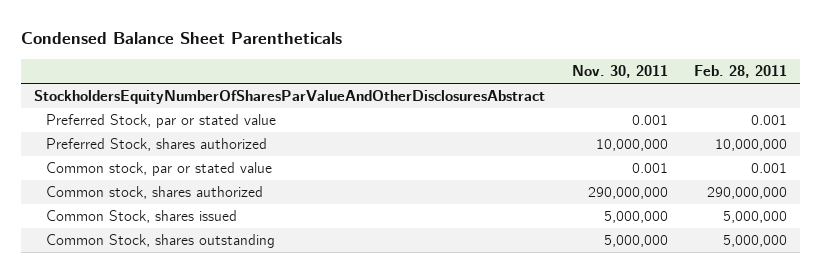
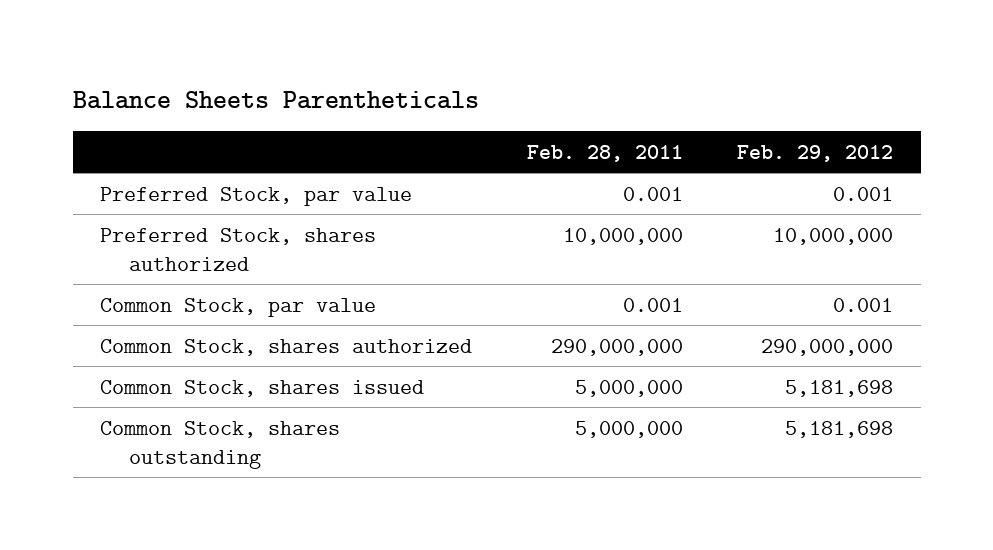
[21,32,343,45] Condensed Balance Sheet Parentheticals -> [72,91,479,110] Balance Sheets Parentheticals
[571,65,668,79] Nov. 30, 2011 -> none
none -> [737,144,894,162] Feb. 29, 2012
[34,90,546,105] StockholdersEquityNumberOfSharesParValueAndOtherDisclosuresAbstract -> none
[46,114,277,129] Preferred Stock, par or stated value -> [100,186,413,206] Preferred Stock, par value
[46,162,273,177] Common stock, par or stated value -> [100,297,377,317] Common Stock, par value
[46,186,264,200] Common stock, shares authorized -> [100,338,473,356] Common Stock, shares authorized

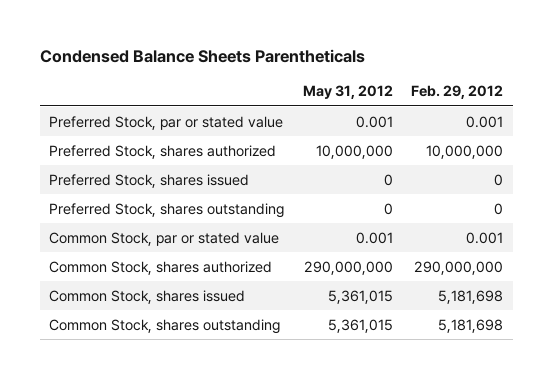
[72,91,479,110] Balance Sheets Parentheticals -> [40,49,366,64] Condensed Balance Sheets Parentheticals
[526,144,683,162] Feb. 28, 2011 -> none
none -> [302,85,393,100] May 31, 2012
[100,186,413,206] Preferred Stock, par value -> [49,115,284,130] Preferred Stock, par or stated value
none -> [49,173,250,188] Preferred Stock, shares issued
none -> [49,202,285,218] Preferred Stock, shares outstanding
[100,297,377,317] Common Stock, par value -> [49,231,280,246] Common Stock, par or stated value

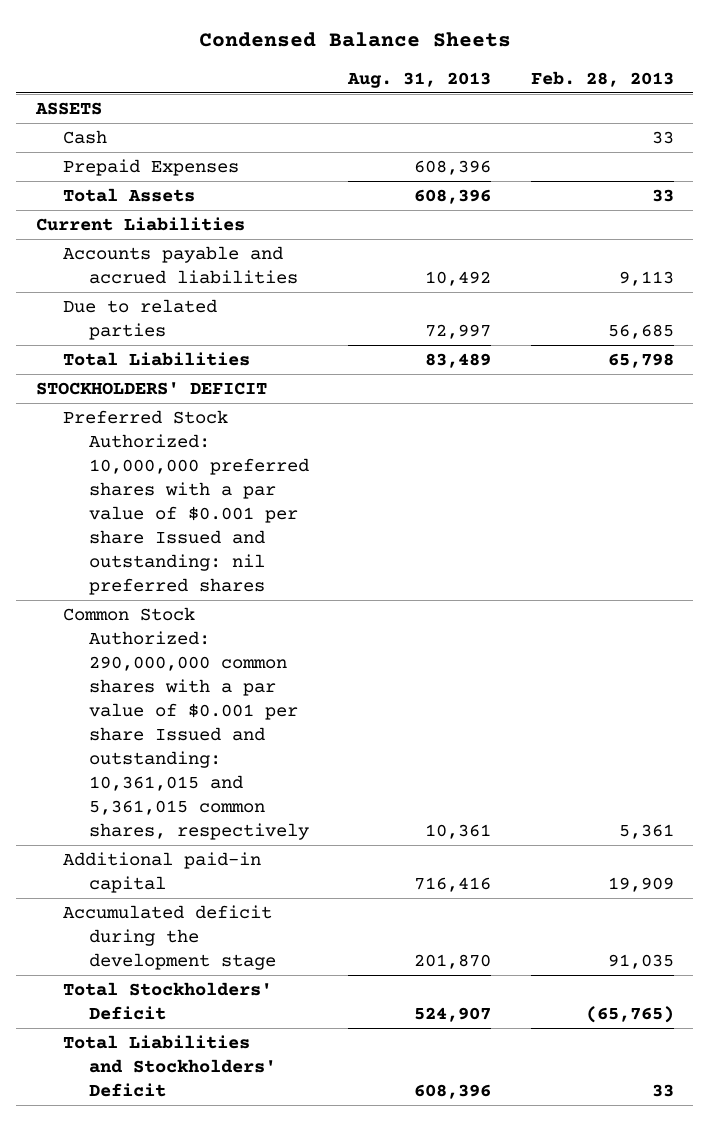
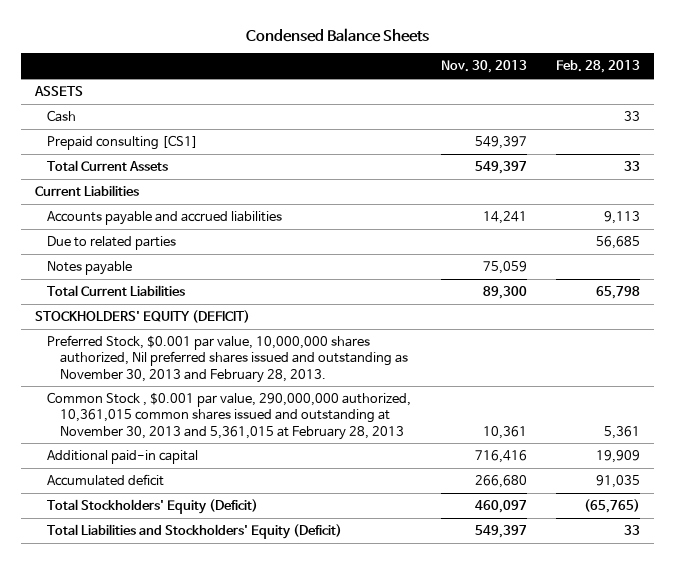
[347,72,492,89] Aug. 31, 2013 -> none
none -> [440,60,527,74] Nov. 30, 2013
[62,158,239,176] Prepaid Expenses -> [47,135,199,151] Prepaid consulting [CS1]
[62,187,195,202] Total Assets -> [47,160,169,172] Total Current Assets
none -> [47,261,133,276] Notes payable
[62,351,250,366] Total Liabilities -> [47,285,186,297] Total Current Liabilities
[36,381,268,395] STOCKHOLDERS' DEFICIT -> [35,310,251,324] STOCKHOLDERS' EQUITY (DEFICIT)
[62,409,310,595] Preferred Stock Authorized: 10,000,000 preferred shares with a par value of $0.001 per share Issued and outstanding: nil preferred shares -> [47,335,408,383] Preferred Stock, $0.001 par value, 10,000,000 shares authorized, Nil preferred shares issued and outstanding as November 30, 2013 and February 28, 2013.
[62,606,310,840] Common Stock Authorized: 290,000,000 common shares with a par value of $0.001 per share Issued and outstanding: 10,361,015 and 5,361,015 common shares, respectively -> [47,392,412,440] Common Stock , $0.001 par value, 290,000,000 authorized, 10,361,015 common shares issued and outstanding at November 30, 2013 and 5,361,015 at February 28, 2013
[62,904,277,970] Accumulated deficit during the development stage -> [47,474,165,487] Accumulated deficit
[62,981,272,1020] Total Stockholders' Deficit -> [47,499,259,515] Total Stockholders' Equity (Deficit)
[62,1034,277,1097] Total Liabilities and Stockholders' Deficit -> [47,524,343,540] Total Liabilities and Stockholders' Equity (Deficit)

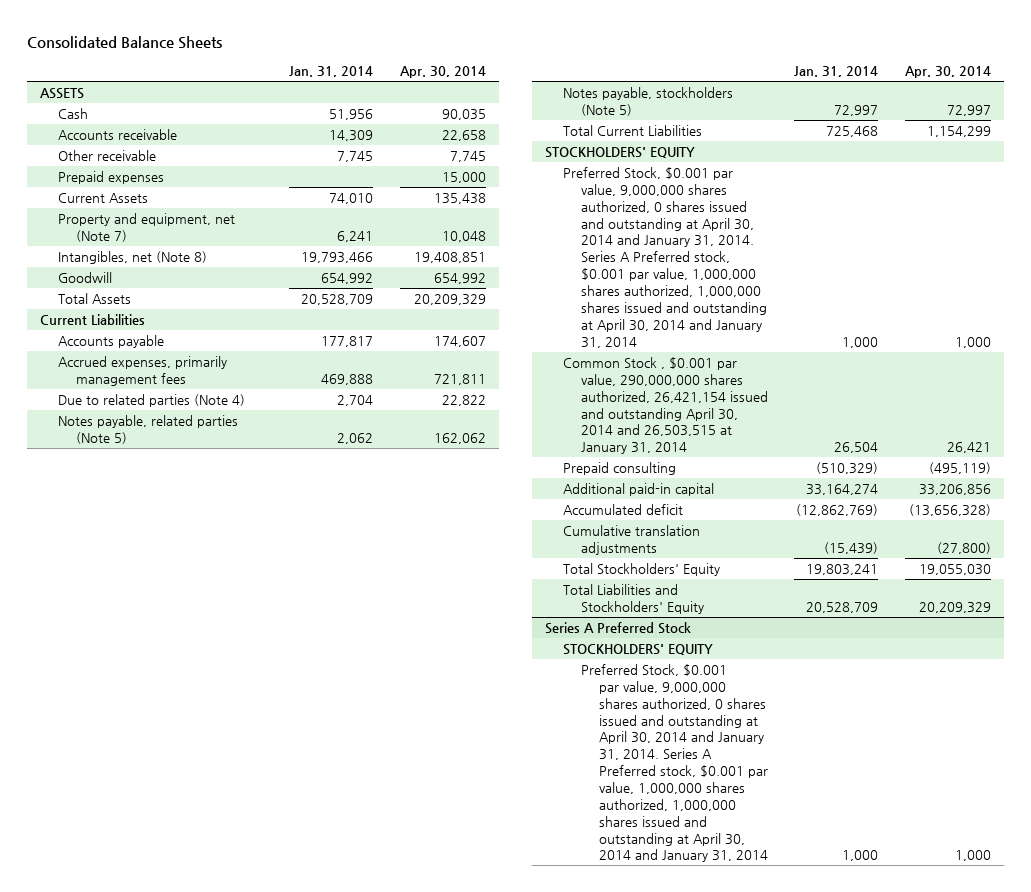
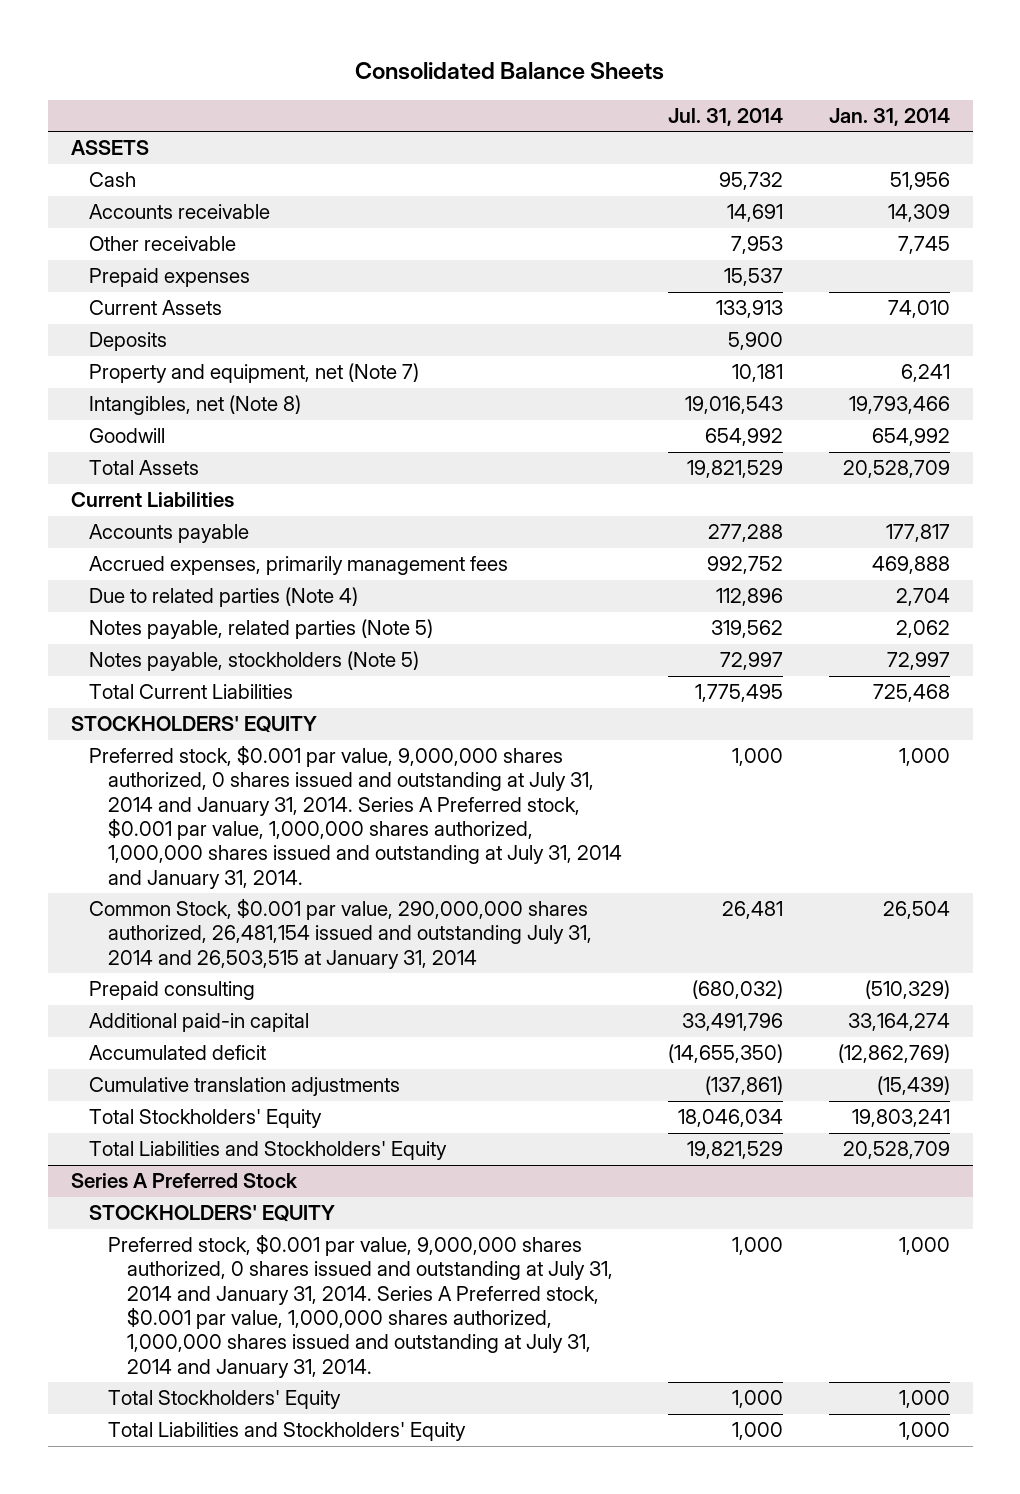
[399,66,486,79] Apr. 30, 2014 -> none
none -> [667,107,783,126] Jul. 31, 2014
none -> [89,332,168,352] Deposits
[563,167,767,348] Preferred Stock, $0.001 par value, 9,000,000 shares authorized, 0 shares issued and outstanding at April 30, 2014 and January 31, 2014. Series A Preferred stock, $0.001 par value, 1,000,000 shares authorized, 1,000,000 shares issued and outstanding at April 30, 2014 and January 31, 2014 -> [89,745,623,889] Preferred stock, $0.001 par value, 9,000,000 shares authorized, 0 shares issued and outstanding at July 31, 2014 and January 31, 2014. Series A Preferred stock, $0.001 par value, 1,000,000 shares authorized, 1,000,000 shares issued and outstanding at July 31, 2014 and January 31, 2014.
[563,357,768,455] Common Stock , $0.001 par value, 290,000,000 shares authorized, 26,421,154 issued and outstanding April 30, 2014 and 26,503,515 at January 31, 2014 -> [89,898,593,969] Common Stock, $0.001 par value, 290,000,000 shares authorized, 26,481,154 issued and outstanding July 31, 2014 and 26,503,515 at January 31, 2014
[580,664,768,863] Preferred Stock, $0.001 par value, 9,000,000 shares authorized, 0 shares issued and outstanding at April 30, 2014 and January 31, 2014. Series A Preferred stock, $0.001 par value, 1,000,000 shares authorized, 1,000,000 shares issued and outstanding at April 30, 2014 and January 31, 2014 -> [108,1234,613,1378] Preferred stock, $0.001 par value, 9,000,000 shares authorized, 0 shares issued and outstanding at July 31, 2014 and January 31, 2014. Series A Preferred stock, $0.001 par value, 1,000,000 shares authorized, 1,000,000 shares issued and outstanding at July 31, 2014 and January 31, 2014.
none -> [108,1390,342,1410] Total Stockholders' Equity
none -> [108,1422,467,1442] Total Liabilities and Stockholders' Equity

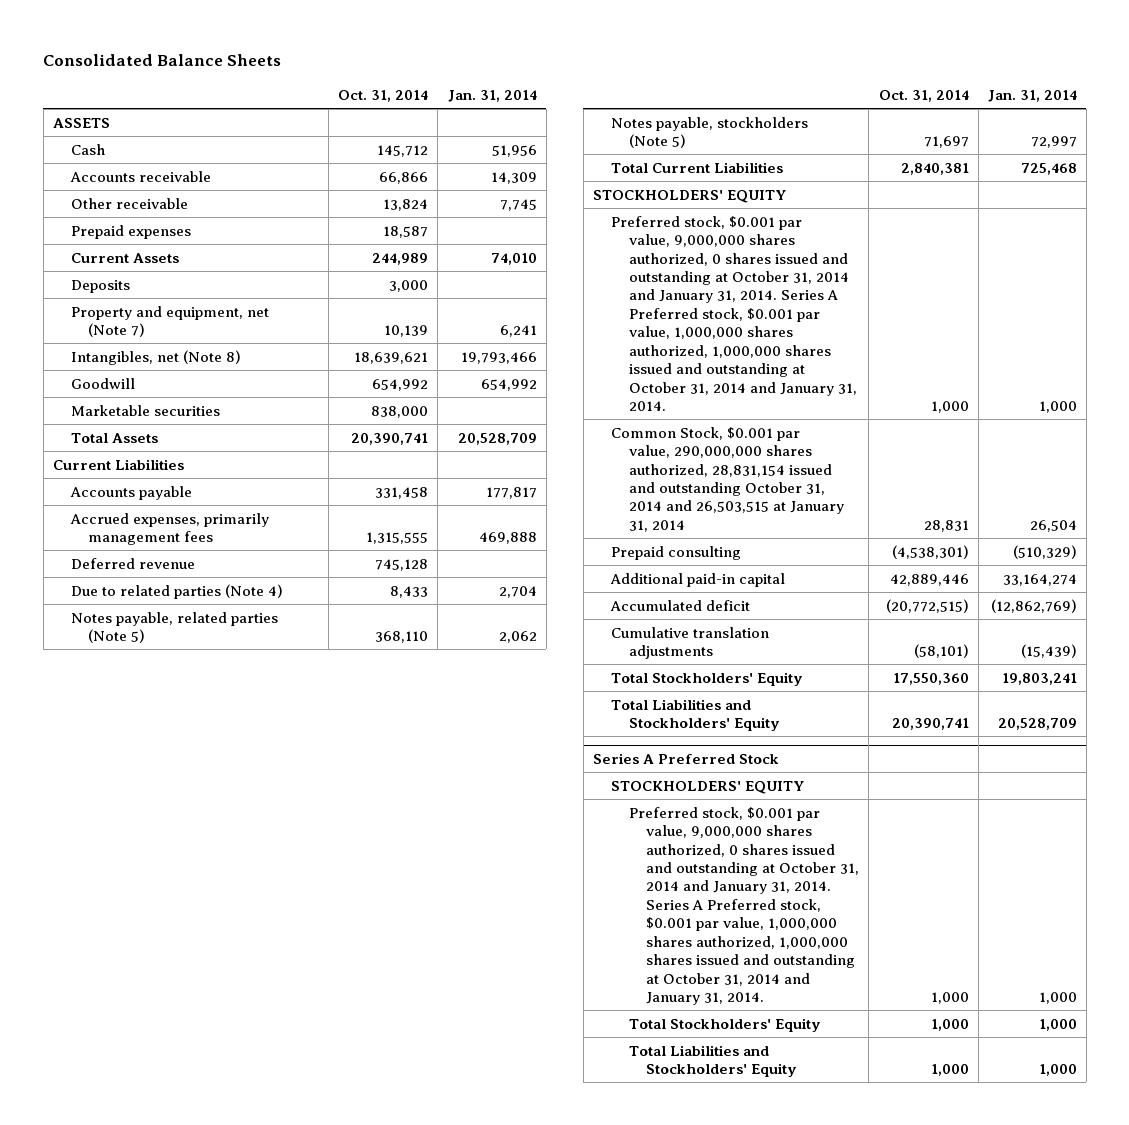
[667,107,783,126] Jul. 31, 2014 -> none
none -> [338,89,429,102] Oct. 31, 2014
none -> [70,404,220,416] Marketable securities
none -> [70,557,195,569] Deferred revenue
[89,745,623,889] Preferred stock, $0.001 par value, 9,000,000 shares authorized, 0 shares issued and outstanding at July 31, 2014 and January 31, 2014. Series A Preferred stock, $0.001 par value, 1,000,000 shares authorized, 1,000,000 shares issued and outstanding at July 31, 2014 and January 31, 2014. -> [610,215,857,411] Preferred stock, $0.001 par value, 9,000,000 shares authorized, 0 shares issued and outstanding at October 31, 2014 and January 31, 2014. Series A Preferred stock, $0.001 par value, 1,000,000 shares authorized, 1,000,000 shares issued and outstanding at October 31, 2014 and January 31, 2014.
[89,898,593,969] Common Stock, $0.001 par value, 290,000,000 shares authorized, 26,481,154 issued and outstanding July 31, 2014 and 26,503,515 at January 31, 2014 -> [610,426,844,532] Common Stock, $0.001 par value, 290,000,000 shares authorized, 28,831,154 issued and outstanding October 31, 2014 and 26,503,515 at January 31, 2014
[108,1234,613,1378] Preferred stock, $0.001 par value, 9,000,000 shares authorized, 0 shares issued and outstanding at July 31, 2014 and January 31, 2014. Series A Preferred stock, $0.001 par value, 1,000,000 shares authorized, 1,000,000 shares issued and outstanding at July 31, 2014 and January 31, 2014. -> [628,806,860,1005] Preferred stock, $0.001 par value, 9,000,000 shares authorized, 0 shares issued and outstanding at October 31, 2014 and January 31, 2014. Series A Preferred stock, $0.001 par value, 1,000,000 shares authorized, 1,000,000 shares issued and outstanding at October 31, 2014 and January 31, 2014.

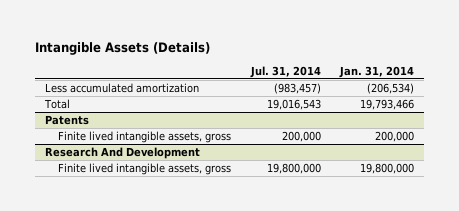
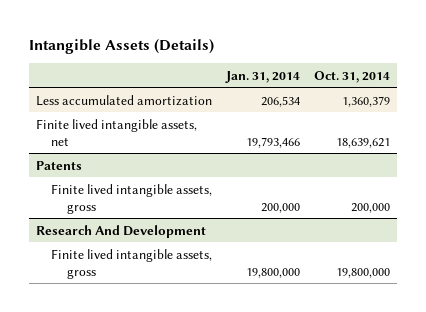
[249,66,321,79] Jul. 31, 2014 -> none
none -> [314,70,391,83] Oct. 31, 2014
[366,82,414,94] (206,534) -> [261,95,301,107] 206,534
[43,98,70,109] Total -> [35,118,197,146] Finite lived intangible assets, net

